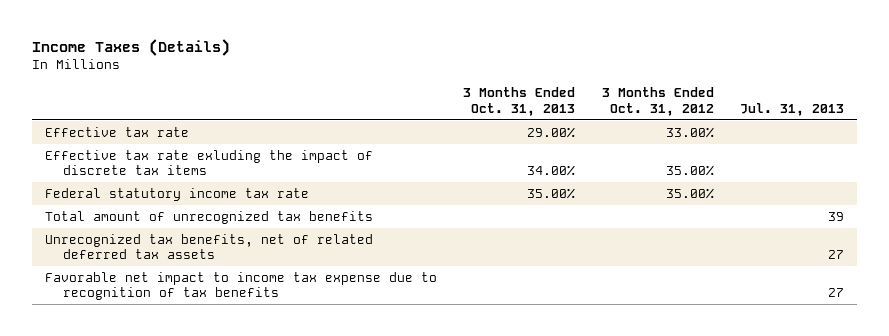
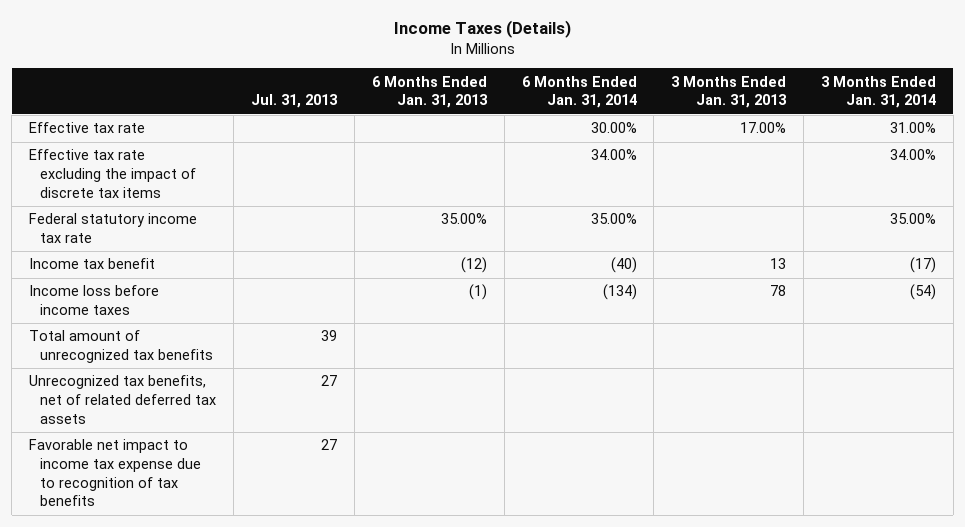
[463,87,576,116] 3 Months Ended Oct. 31, 2013 -> none
[601,87,714,116] 3 Months Ended Oct. 31, 2012 -> none
none -> [371,75,488,109] 6 Months Ended Jan. 31, 2013
none -> [521,75,637,109] 6 Months Ended Jan. 31, 2014
none -> [671,75,788,109] 3 Months Ended Jan. 31, 2013
none -> [821,75,937,109] 3 Months Ended Jan. 31, 2014
[45,149,374,176] Effective tax rate exluding the impact of discrete tax items -> [29,149,197,198] Effective tax rate excluding the impact of discrete tax items
none -> [29,258,156,270] Income tax benefit
none -> [29,285,160,316] Income loss before income taxes

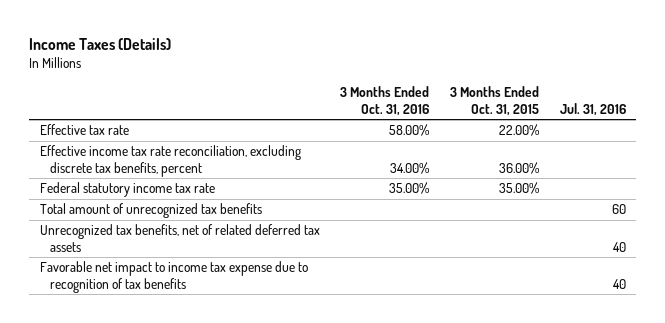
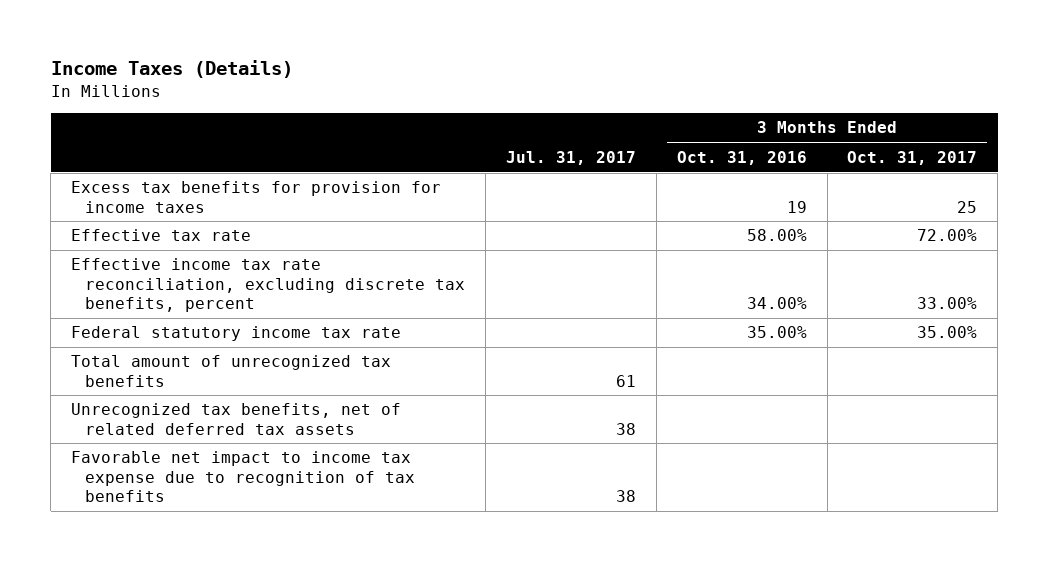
[450,86,540,116] 3 Months Ended Oct. 31, 2015 -> none
[559,102,626,116] Jul. 31, 2016 -> none
none -> [506,150,637,165] Jul. 31, 2017
none -> [847,150,978,165] Oct. 31, 2017
none -> [70,181,441,213] Excess tax benefits for provision for income taxes

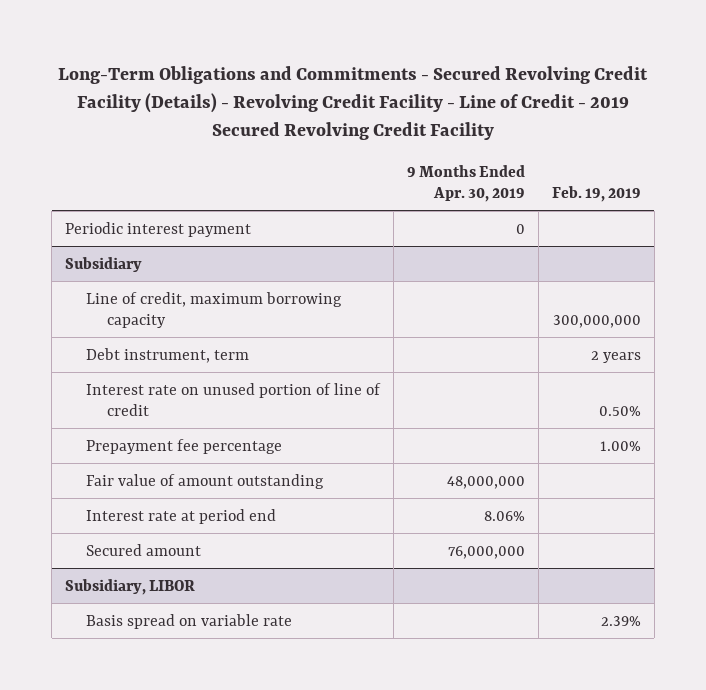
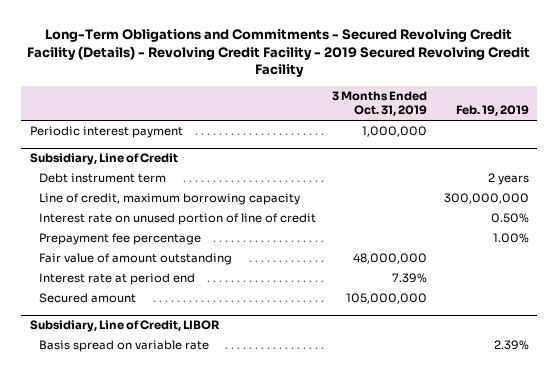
[58,65,649,140] Long-Term Obligations and Commitments - Secured Revolving Credit Facility (Details) - Revolving Credit Facility - Line of Credit - 2019 Secured Revolving Credit Facility -> [27,29,531,78] Long-Term Obligations and Commitments - Secured Revolving Credit Facility (Details) - Revolving Credit Facility - 2019 Secured Revolving Credit Facility
[407,164,526,202] 9 Months Ended Apr. 30, 2019 -> none
none -> [332,91,428,117] 3 Months Ended Oct. 31, 2019
[65,256,143,272] Subsidiary -> [29,153,178,166] Subsidiary, Line of Credit
none -> [38,173,166,184] Debt instrument term
[86,347,250,363] Debt instrument, term -> none
[65,578,196,595] Subsidiary, LIBOR -> [29,320,220,333] Subsidiary, Line of Credit, LIBOR

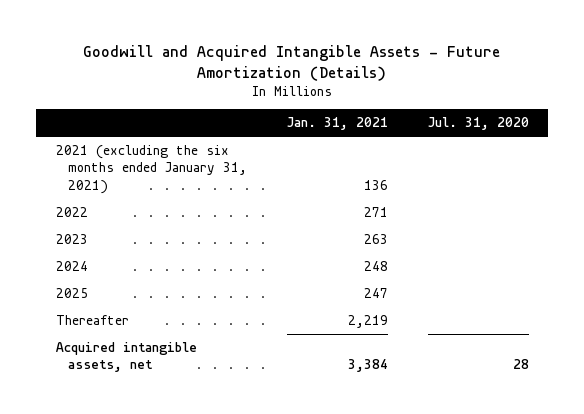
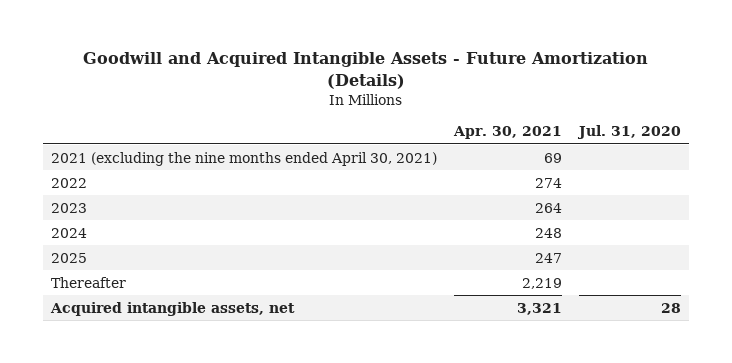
[286,117,388,131] Jan. 31, 2021 -> none
none -> [452,126,562,140] Apr. 30, 2021
[55,145,248,194] 2021 (excluding the six months ended January 31, 2021) -> [51,151,438,166] 2021 (excluding the nine months ended April 30, 2021)

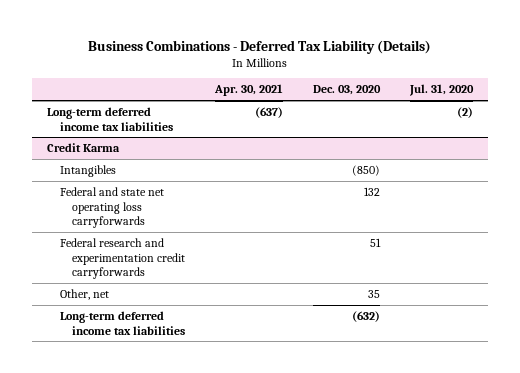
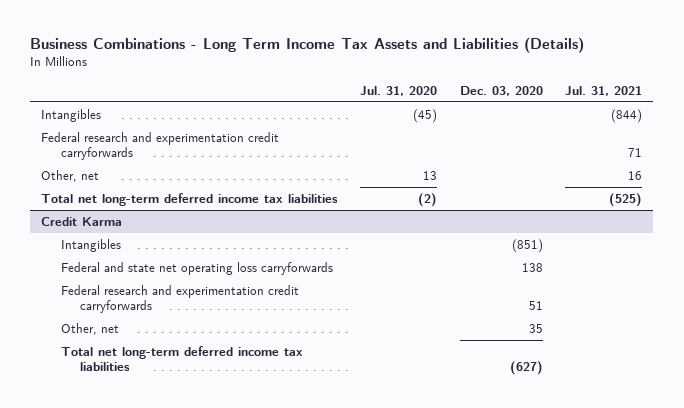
[88,39,432,54] Business Combinations - Deferred Tax Liability (Details) -> [30,37,585,54] Business Combinations - Long Term Income Tax Assets and Liabilities (Details)
[214,84,284,97] Apr. 30, 2021 -> none
none -> [565,85,643,96] Jul. 31, 2021
none -> [41,108,102,122] Intangibles
none -> [41,131,280,160] Federal research and experimentation credit carryforwards
none -> [41,169,100,182] Other, net
[47,106,173,131] Long-term deferred income tax liabilities -> [41,192,339,206] Total net long-term deferred income tax liabilities
[352,164,381,176] (850) -> [511,238,543,253] (851)
[364,186,381,196] 132 -> [521,262,543,272] 138
[59,310,186,335] Long-term deferred income tax liabilities -> [60,345,303,371] Total net long-term deferred income tax liabilities
[352,310,381,322] (632) -> [509,360,543,375] (627)

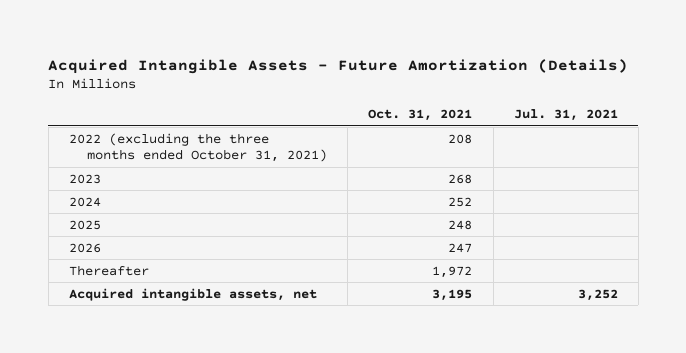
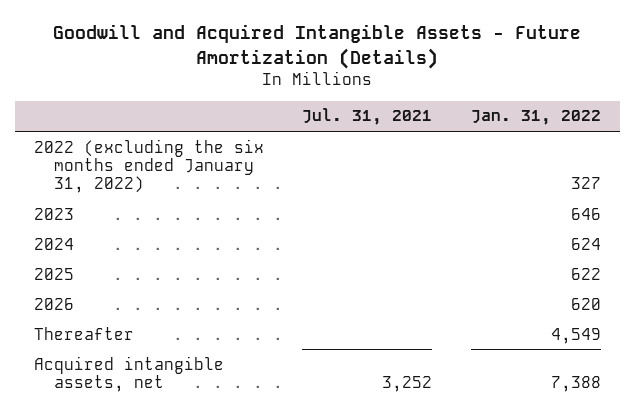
[48,58,629,74] Acquired Intangible Assets - Future Amortization (Details) -> [53,24,582,69] Goodwill and Acquired Intangible Assets - Future Amortization (Details)
[368,109,473,122] Oct. 31, 2021 -> none
none -> [470,110,601,126] Jan. 31, 2022
[68,132,328,163] 2022 (excluding the three months ended October 31, 2021) -> [34,138,265,194] 2022 (excluding the six months ended January 31, 2022)

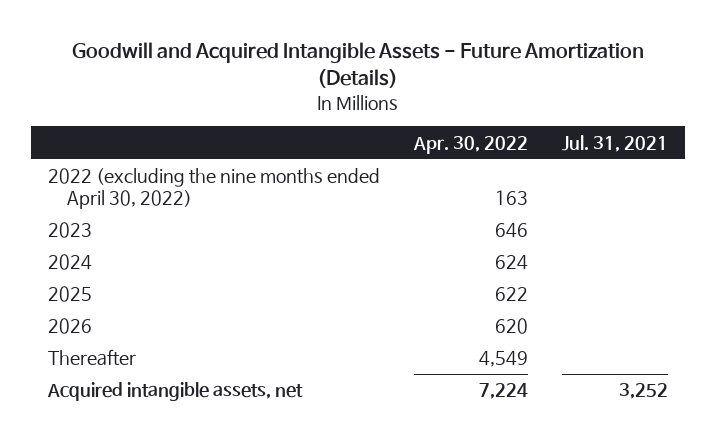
[470,110,601,126] Jan. 31, 2022 -> none
none -> [413,135,529,154] Apr. 30, 2022
[34,138,265,194] 2022 (excluding the six months ended January 31, 2022) -> [48,168,381,210] 2022 (excluding the nine months ended April 30, 2022)

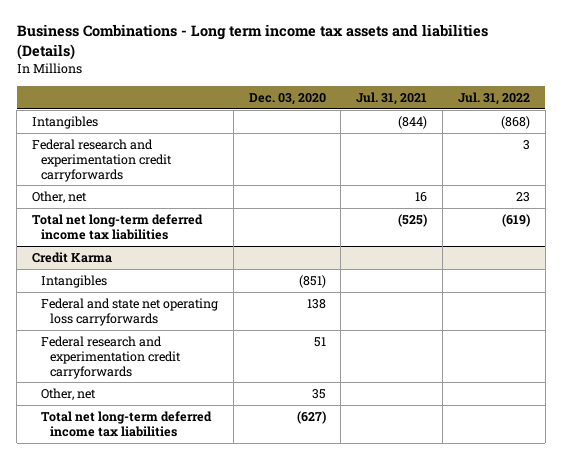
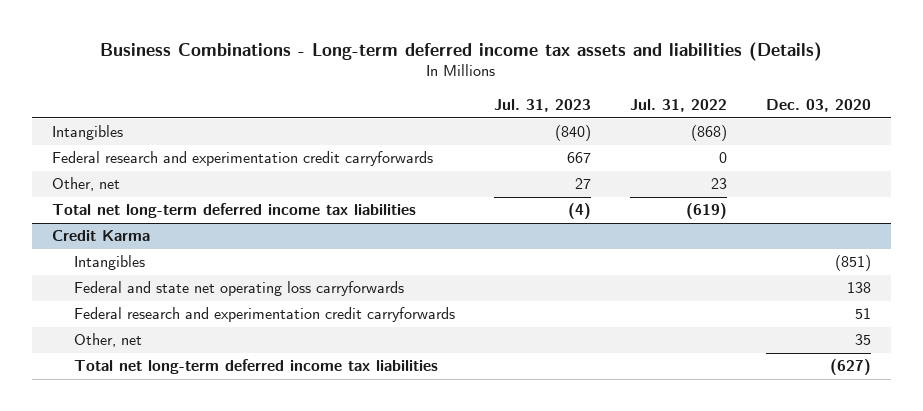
[16,24,488,61] Business Combinations - Long term income tax assets and liabilities (Details) -> [100,41,823,61] Business Combinations - Long-term deferred income tax assets and liabilities (Details)
[356,91,428,105] Jul. 31, 2021 -> none
none -> [494,98,592,112] Jul. 31, 2023
[522,139,530,150] 3 -> [719,152,728,164] 0

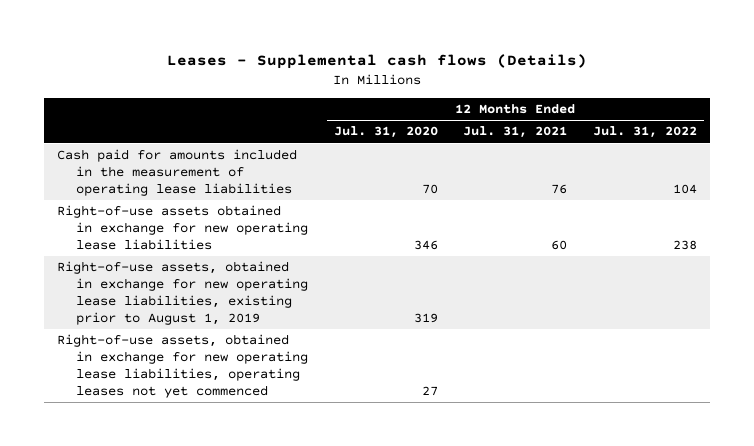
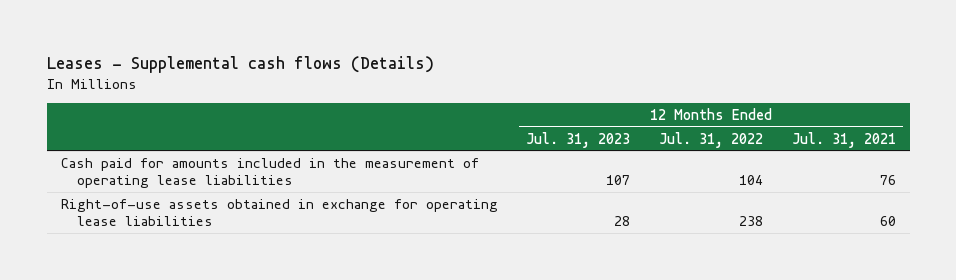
[333,126,438,139] Jul. 31, 2020 -> none
none -> [526,131,631,148] Jul. 31, 2023
[56,261,308,326] Right-of-use assets, obtained in exchange for new operating lease liabilities, existing prior to August 1, 2019 -> none
[56,334,308,399] Right-of-use assets, obtained in exchange for new operating lease liabilities, operating leases not yet commenced -> none
[56,205,308,251] Right-of-use assets obtained in exchange for new operating lease liabilities -> [60,198,498,226] Right-of-use assets obtained in exchange for operating lease liabilities

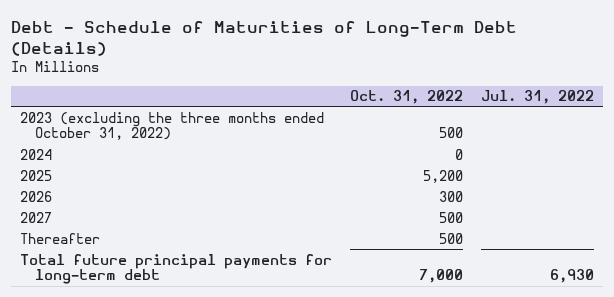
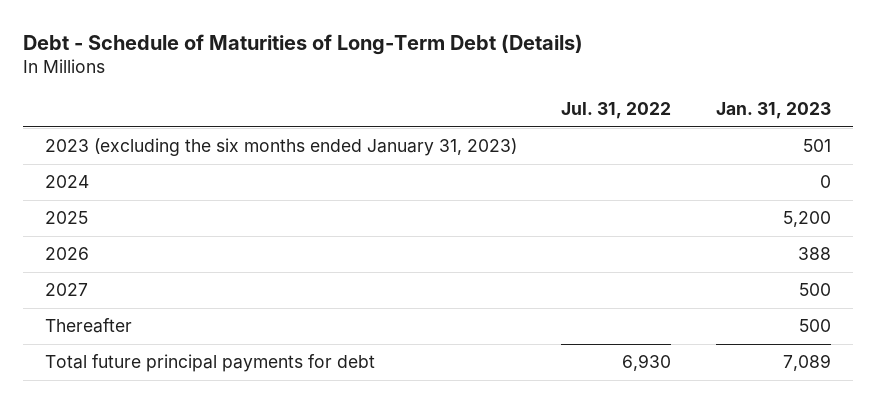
[350,90,464,105] Oct. 31, 2022 -> none
none -> [715,101,831,119] Jan. 31, 2023
[20,111,325,141] 2023 (excluding the three months ended October 31, 2022) -> [45,138,518,157] 2023 (excluding the six months ended January 31, 2023)
[20,253,333,285] Total future principal payments for long-term debt -> [45,354,376,373] Total future principal payments for debt

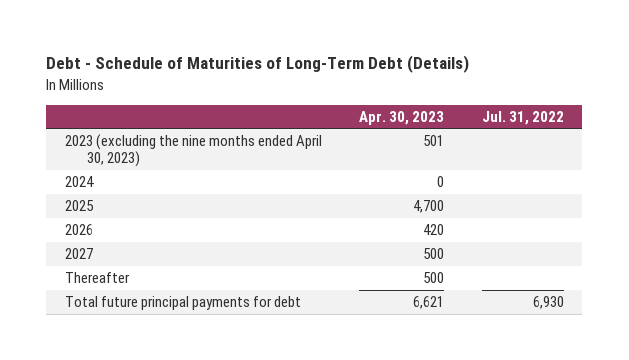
[715,101,831,119] Jan. 31, 2023 -> none
none -> [359,110,445,125] Apr. 30, 2023
[45,138,518,157] 2023 (excluding the six months ended January 31, 2023) -> [64,134,322,168] 2023 (excluding the nine months ended April 30, 2023)

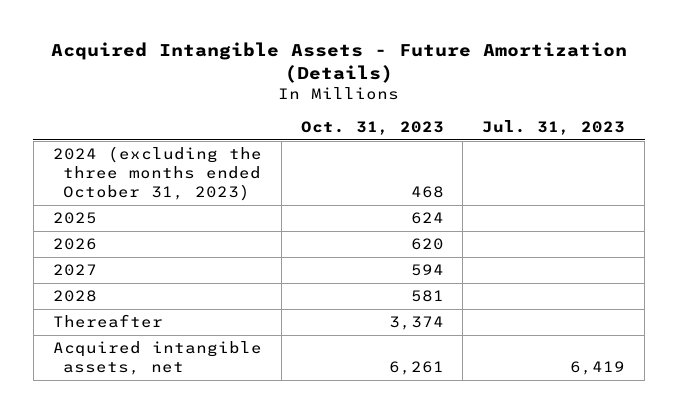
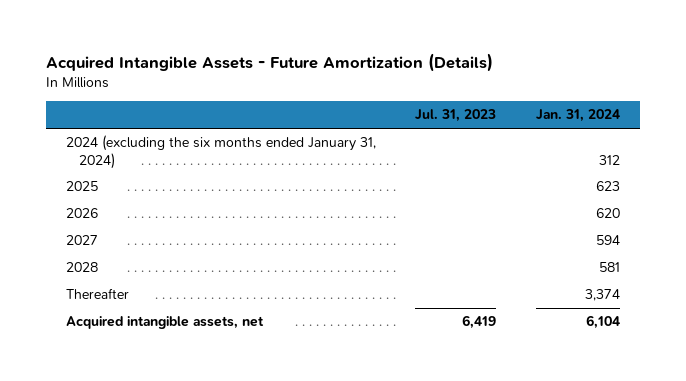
[300,120,444,135] Oct. 31, 2023 -> none
none -> [536,109,621,123] Jan. 31, 2024
[52,146,262,201] 2024 (excluding the three months ended October 31, 2023) -> [65,135,376,169] 2024 (excluding the six months ended January 31, 2024)

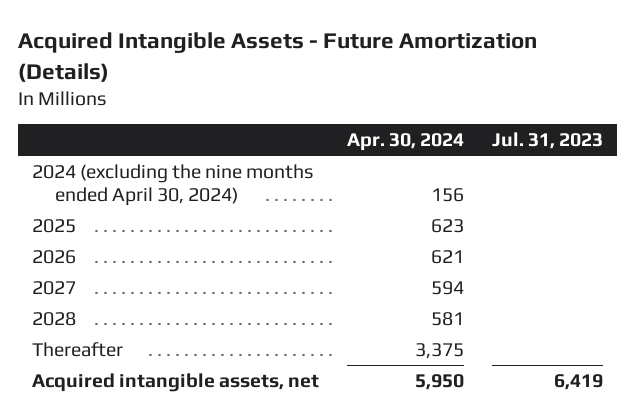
[536,109,621,123] Jan. 31, 2024 -> none
none -> [347,133,465,152] Apr. 30, 2024
[65,135,376,169] 2024 (excluding the six months ended January 31, 2024) -> [32,163,314,207] 2024 (excluding the nine months ended April 30, 2024)

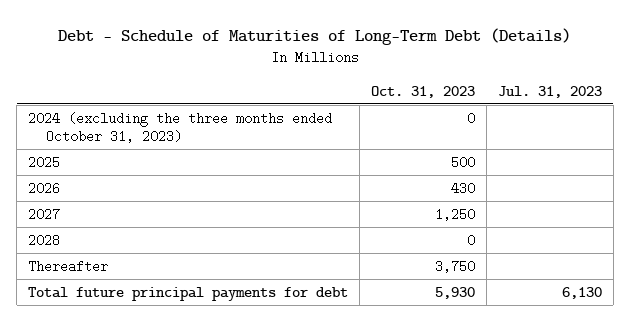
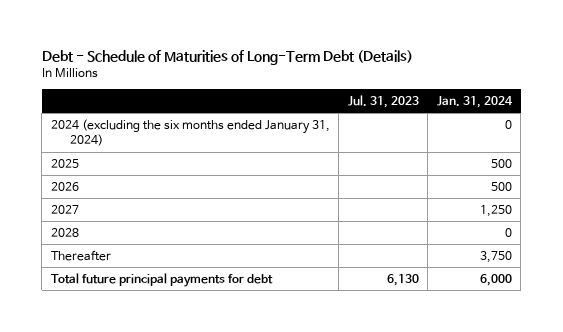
[370,85,475,98] Oct. 31, 2023 -> none
none -> [436,96,513,109] Jan. 31, 2024
[28,111,333,144] 2024 (excluding the three months ended October 31, 2023) -> [50,119,330,147] 2024 (excluding the six months ended January 31, 2024)

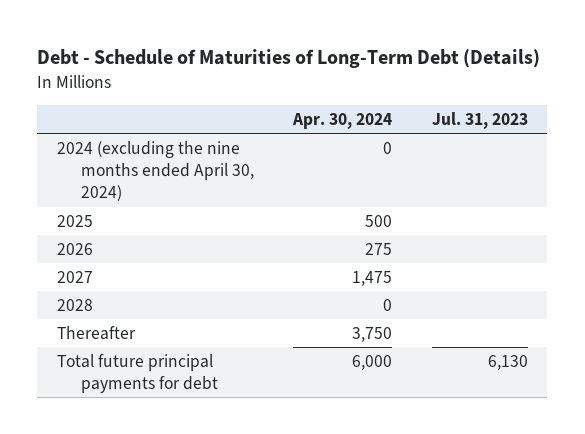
[436,96,513,109] Jan. 31, 2024 -> none
none -> [292,113,393,130] Apr. 30, 2024
[50,119,330,147] 2024 (excluding the six months ended January 31, 2024) -> [56,140,254,202] 2024 (excluding the nine months ended April 30, 2024)

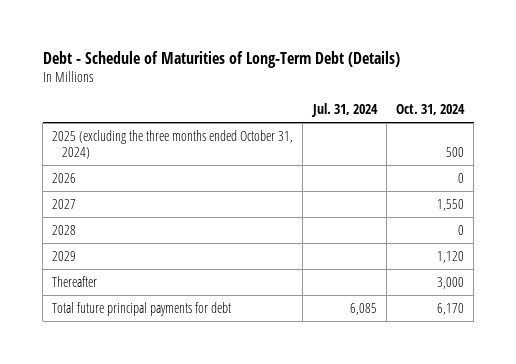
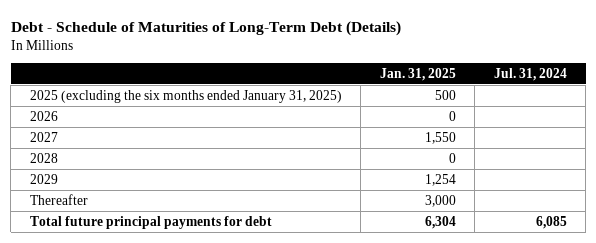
[396,103,466,115] Oct. 31, 2024 -> none
none -> [379,67,456,81] Jan. 31, 2025
[52,129,294,160] 2025 (excluding the three months ended October 31, 2024) -> [29,89,342,103] 2025 (excluding the six months ended January 31, 2025)

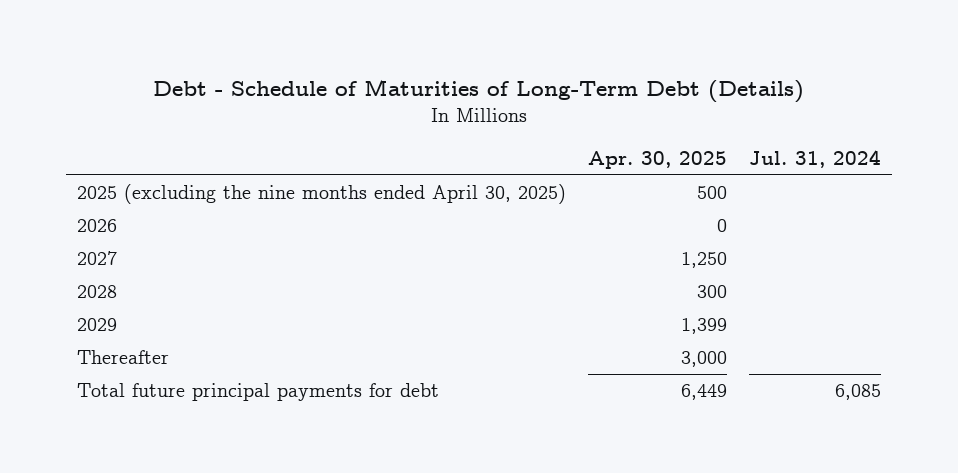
[379,67,456,81] Jan. 31, 2025 -> none
none -> [588,150,728,169] Apr. 30, 2025
[29,89,342,103] 2025 (excluding the six months ended January 31, 2025) -> [77,184,567,205] 2025 (excluding the nine months ended April 30, 2025)

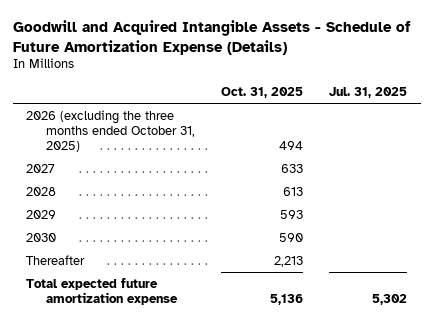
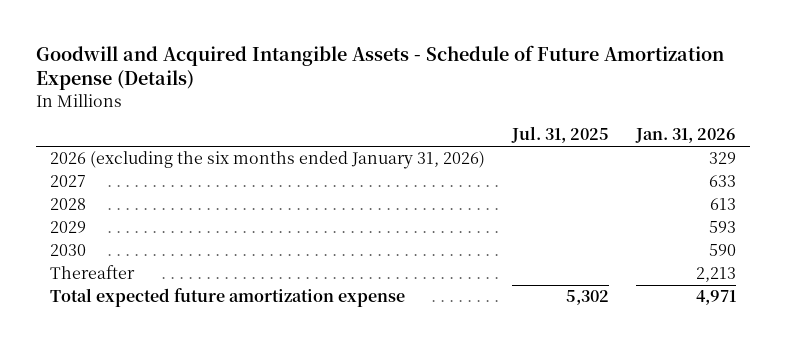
[221,87,304,99] Oct. 31, 2025 -> none
none -> [635,128,737,144] Jan. 31, 2026
[26,109,195,152] 2026 (excluding the three months ended October 31, 2025) -> [49,151,485,170] 2026 (excluding the six months ended January 31, 2026)

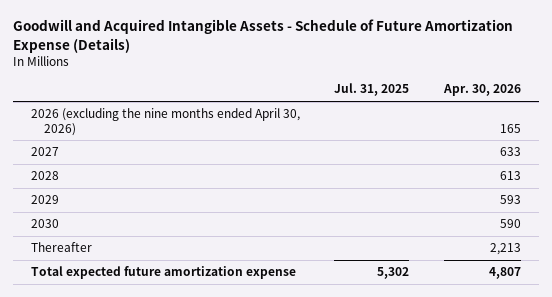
[635,128,737,144] Jan. 31, 2026 -> none
none -> [443,84,522,97] Apr. 30, 2026
[49,151,485,170] 2026 (excluding the six months ended January 31, 2026) -> [30,108,300,136] 2026 (excluding the nine months ended April 30, 2026)

